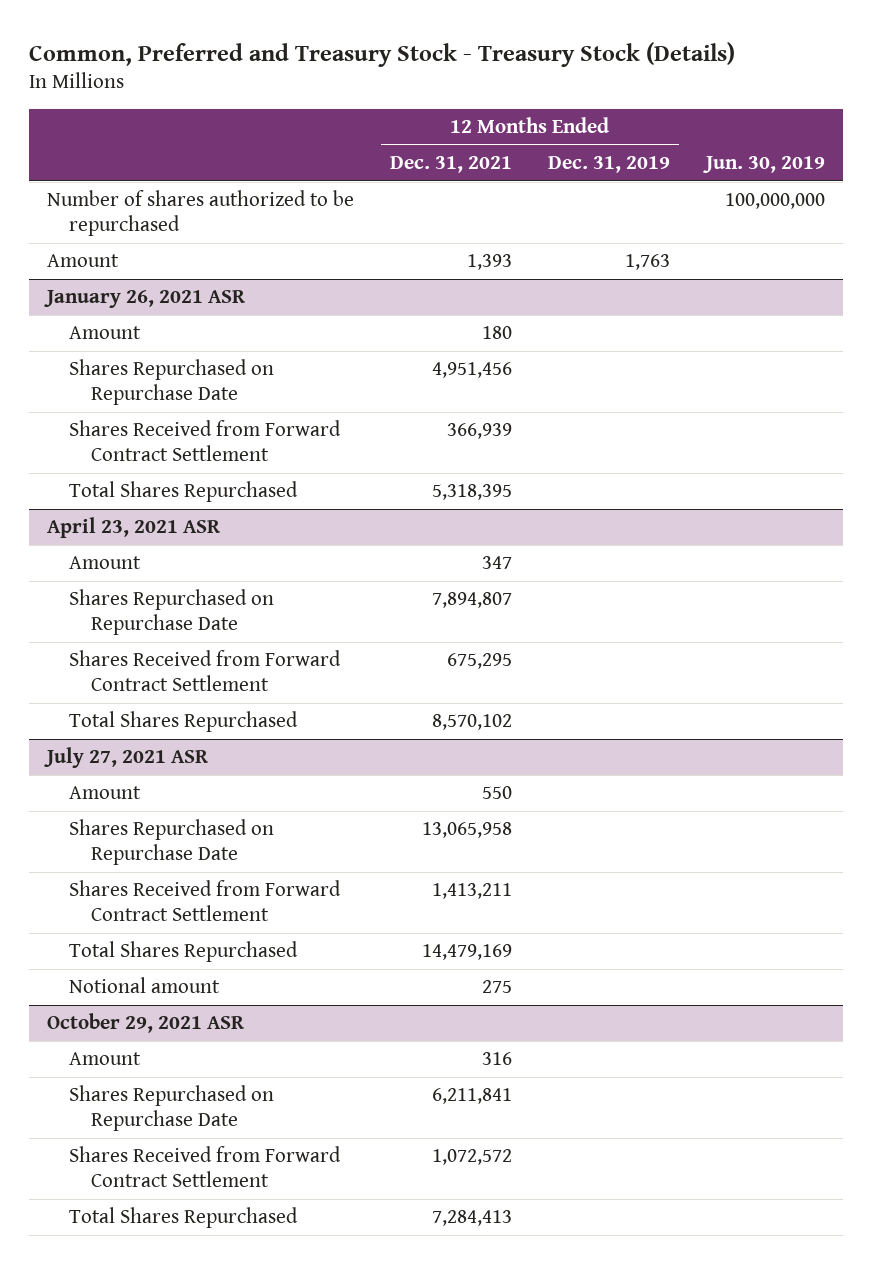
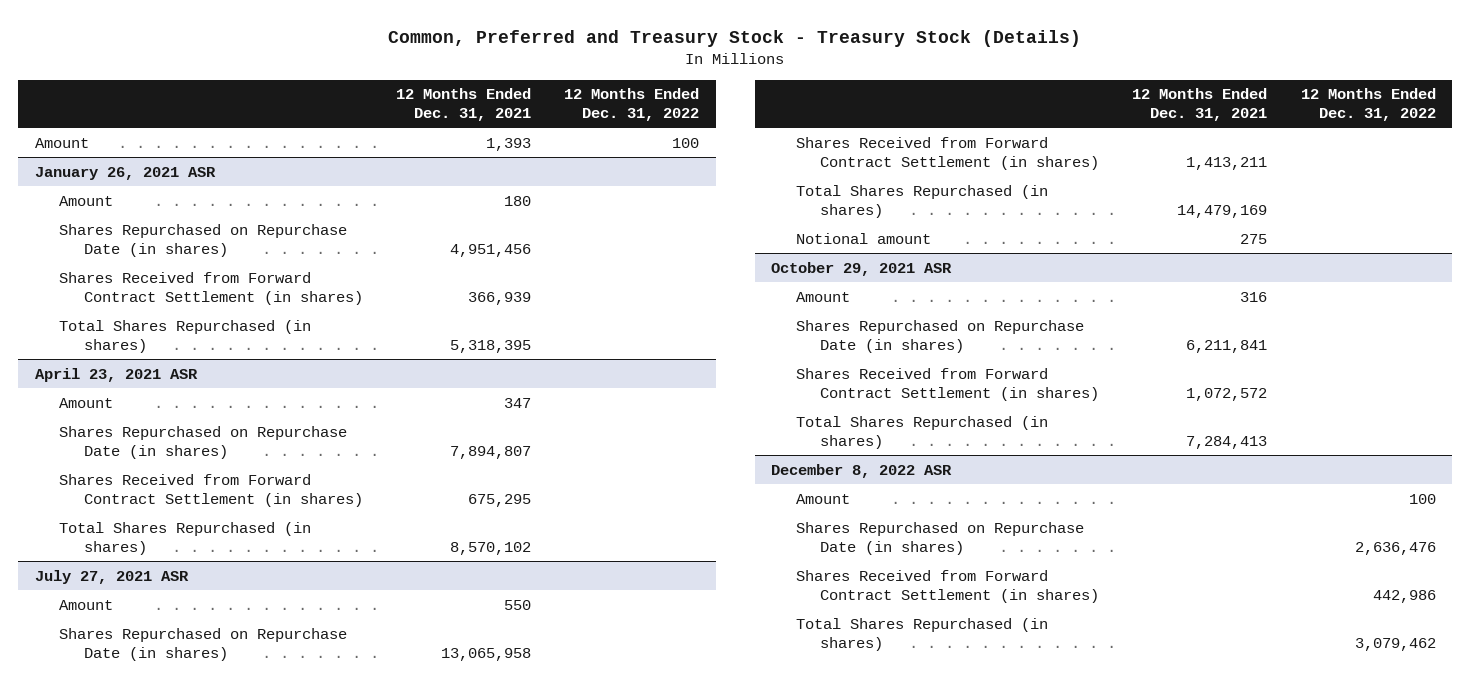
[547,156,670,174] Dec. 31, 2019 -> none
[702,156,825,174] Jun. 30, 2019 -> none
none -> [564,88,700,122] 12 Months Ended Dec. 31, 2022
[46,190,354,236] Number of shares authorized to be repurchased -> none
[68,359,274,405] Shares Repurchased on Repurchase Date -> [59,223,348,257] Shares Repurchased on Repurchase Date (in shares)
[68,420,341,461] Shares Received from Forward Contract Settlement -> [59,271,363,305] Shares Received from Forward Contract Settlement (in shares)
[68,481,298,503] Total Shares Repurchased -> [59,319,312,353] Total Shares Repurchased (in shares)
[68,589,274,635] Shares Repurchased on Repurchase Date -> [59,425,348,459] Shares Repurchased on Repurchase Date (in shares)
[68,650,341,691] Shares Received from Forward Contract Settlement -> [59,473,363,507] Shares Received from Forward Contract Settlement (in shares)
[68,711,298,733] Total Shares Repurchased -> [59,521,312,555] Total Shares Repurchased (in shares)
[68,819,274,865] Shares Repurchased on Repurchase Date -> [59,627,348,661] Shares Repurchased on Repurchase Date (in shares)
[68,880,341,921] Shares Received from Forward Contract Settlement -> [795,136,1100,170] Shares Received from Forward Contract Settlement (in shares)
[68,941,298,963] Total Shares Repurchased -> [795,184,1048,218] Total Shares Repurchased (in shares)
[68,1085,274,1131] Shares Repurchased on Repurchase Date -> [795,319,1084,353] Shares Repurchased on Repurchase Date (in shares)
[68,1146,341,1187] Shares Received from Forward Contract Settlement -> [795,367,1100,401] Shares Received from Forward Contract Settlement (in shares)
[68,1207,298,1229] Total Shares Repurchased -> [795,415,1048,449] Total Shares Repurchased (in shares)
none -> [771,463,953,478] December 8, 2022 ASR
none -> [795,493,850,504] Amount
none -> [795,521,1084,555] Shares Repurchased on Repurchase Date (in shares)
none -> [795,569,1100,603] Shares Received from Forward Contract Settlement (in shares)
none -> [795,617,1048,651] Total Shares Repurchased (in shares)

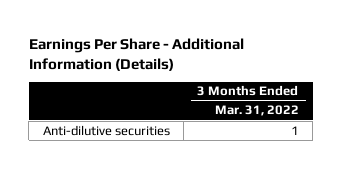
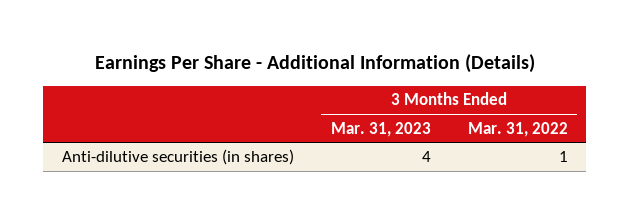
none -> [330,121,431,137] Mar. 31, 2023
[42,124,170,136] Anti-dilutive securities -> [61,149,294,166] Anti-dilutive securities (in shares)

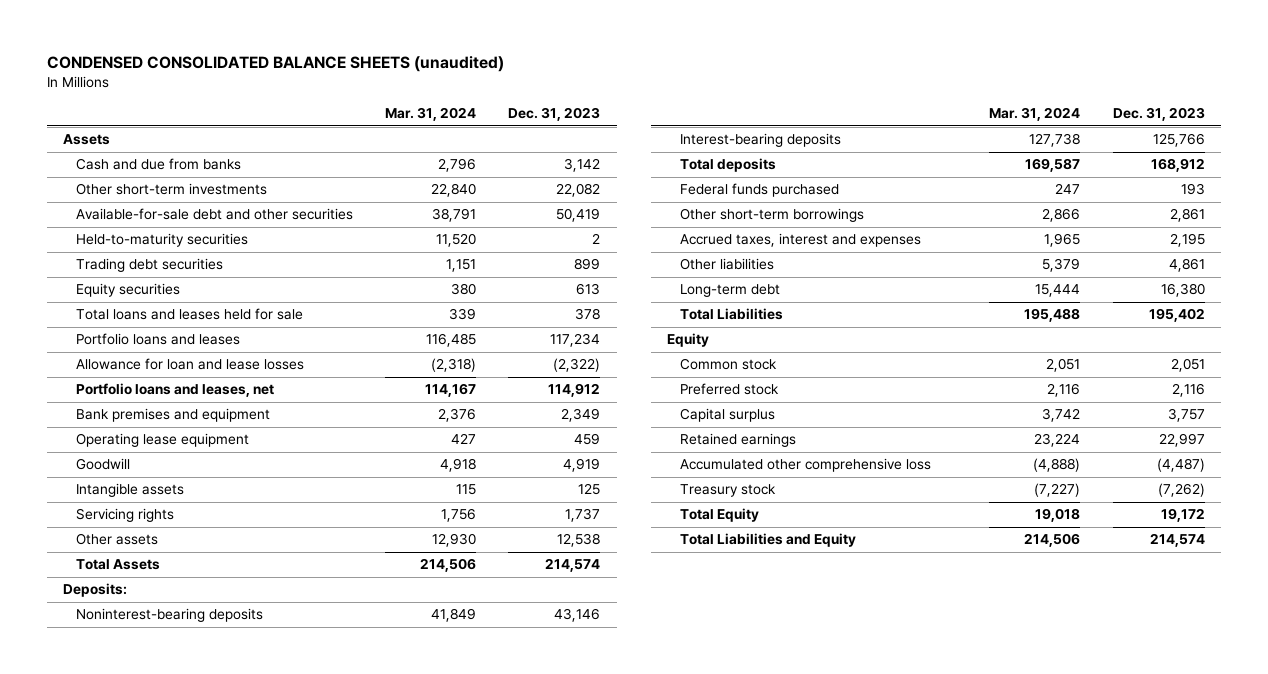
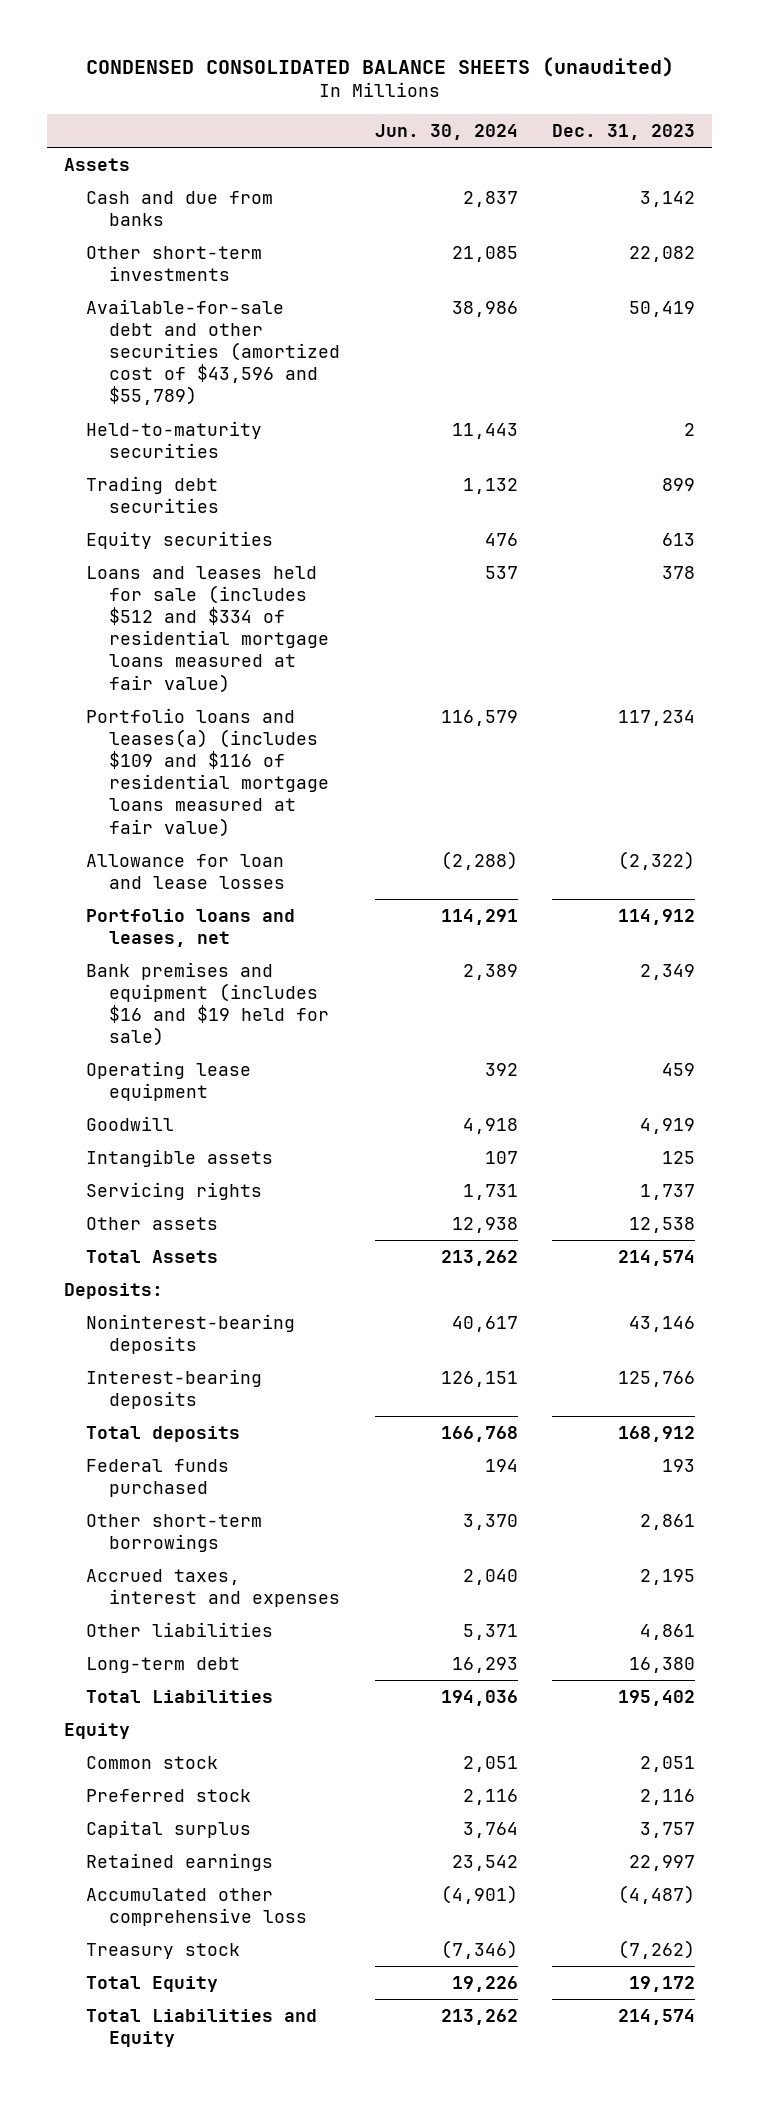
[384,107,476,122] Mar. 31, 2024 -> none
none -> [374,124,518,141] Jun. 30, 2024
[75,208,353,221] Available-for-sale debt and other securities -> [86,298,340,406] Available-for-sale debt and other securities (amortized cost of $43,596 and $55,789)
[75,308,303,321] Total loans and leases held for sale -> [86,565,329,693] Loans and leases held for sale (includes $512 and $334 of residential mortgage loans measured at fair value)
[75,333,240,346] Portfolio loans and leases -> [86,707,329,837] Portfolio loans and leases(a) (includes $109 and $116 of residential mortgage loans measured at fair value)
[75,408,270,423] Bank premises and equipment -> [86,961,329,1047] Bank premises and equipment (includes $16 and $19 held for sale)

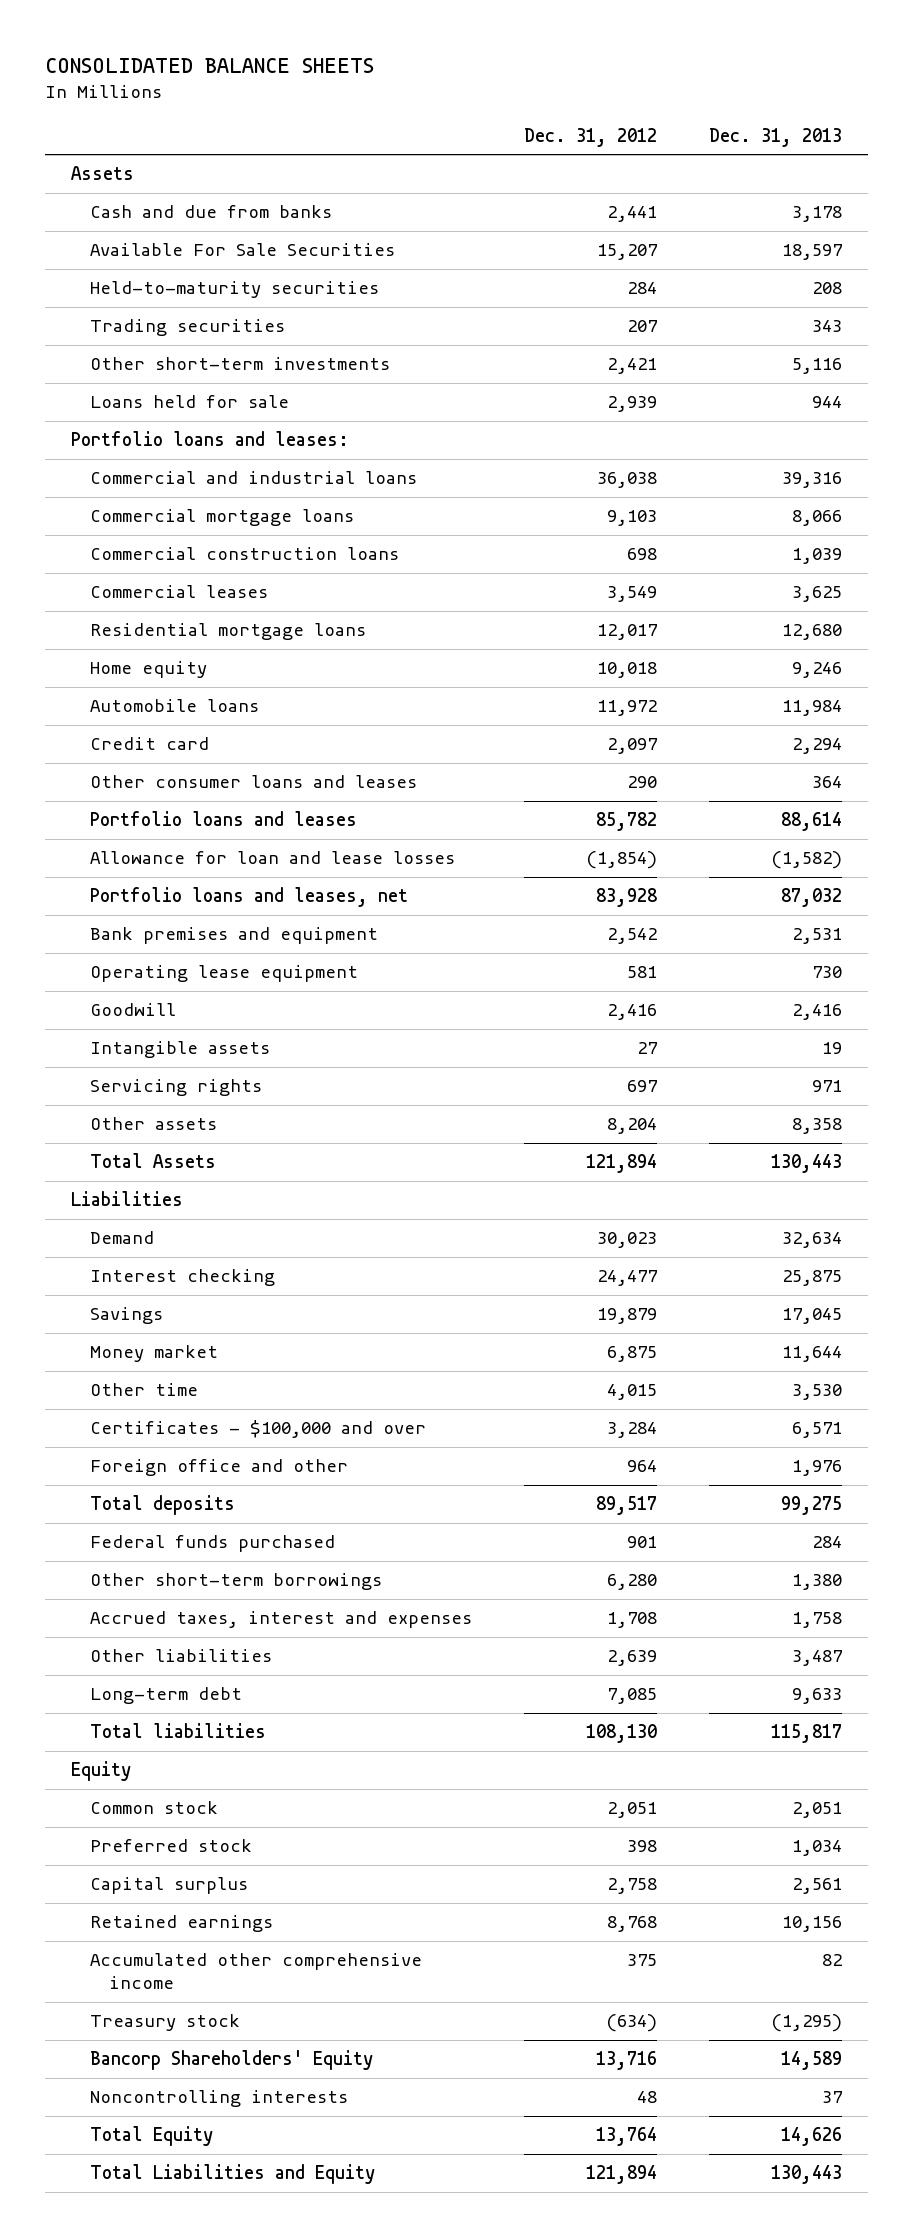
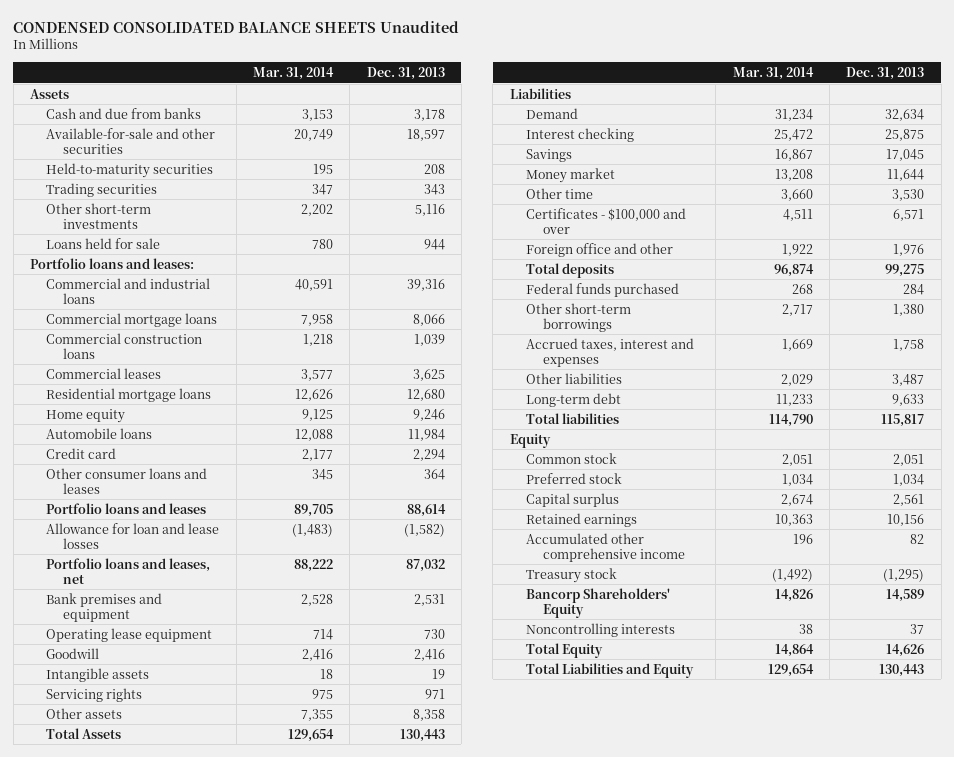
[44,58,374,74] CONSOLIDATED BALANCE SHEETS -> [13,20,460,33] CONDENSED CONSOLIDATED BALANCE SHEETS Unaudited
[523,127,657,147] Dec. 31, 2012 -> none
none -> [252,66,334,80] Mar. 31, 2014
[89,243,395,257] Available For Sale Securities -> [46,127,216,154] Available-for-sale and other securities

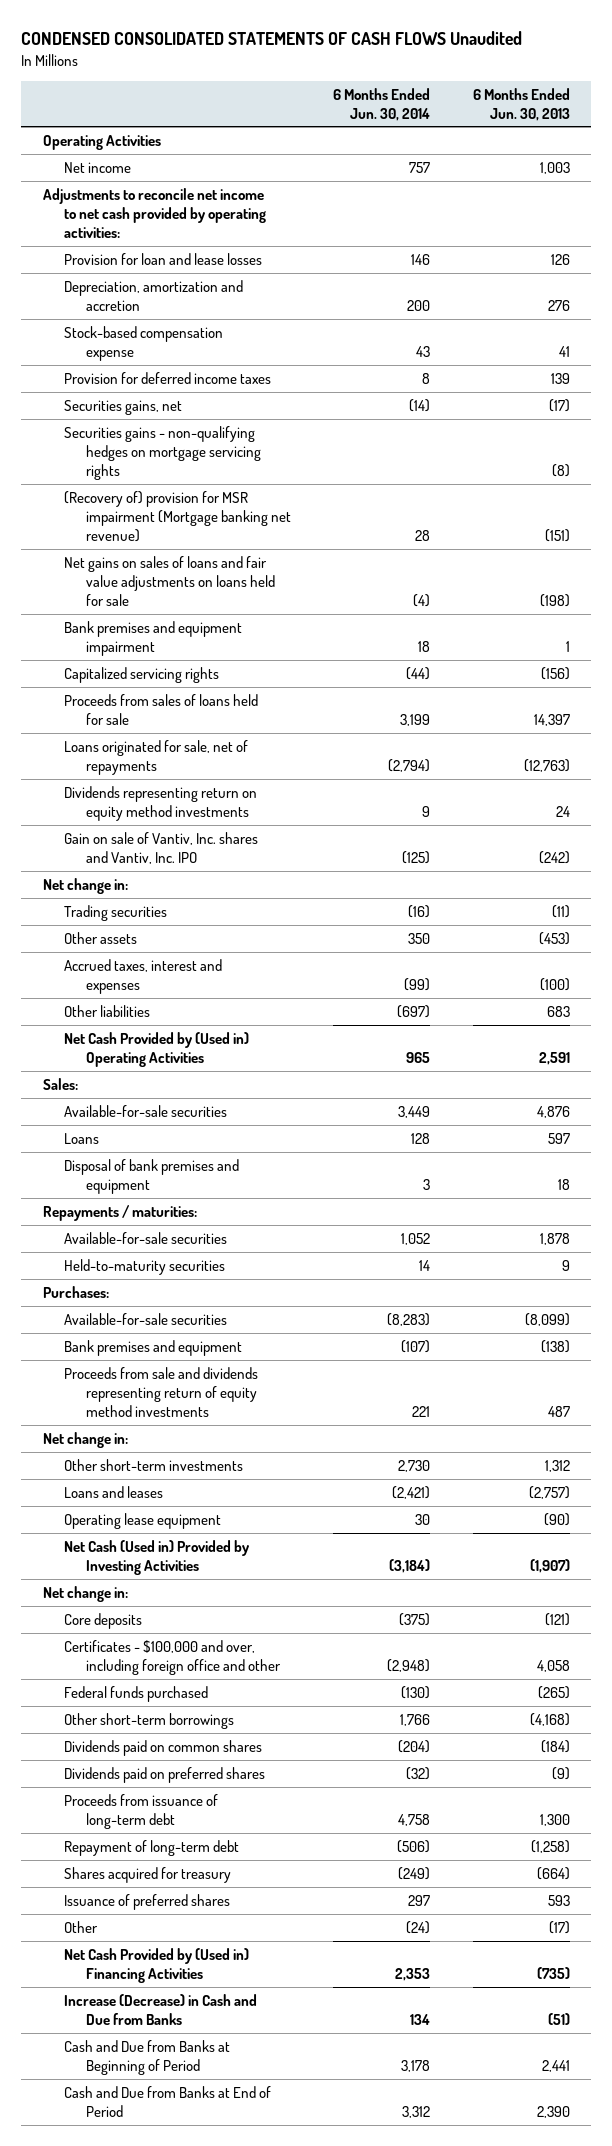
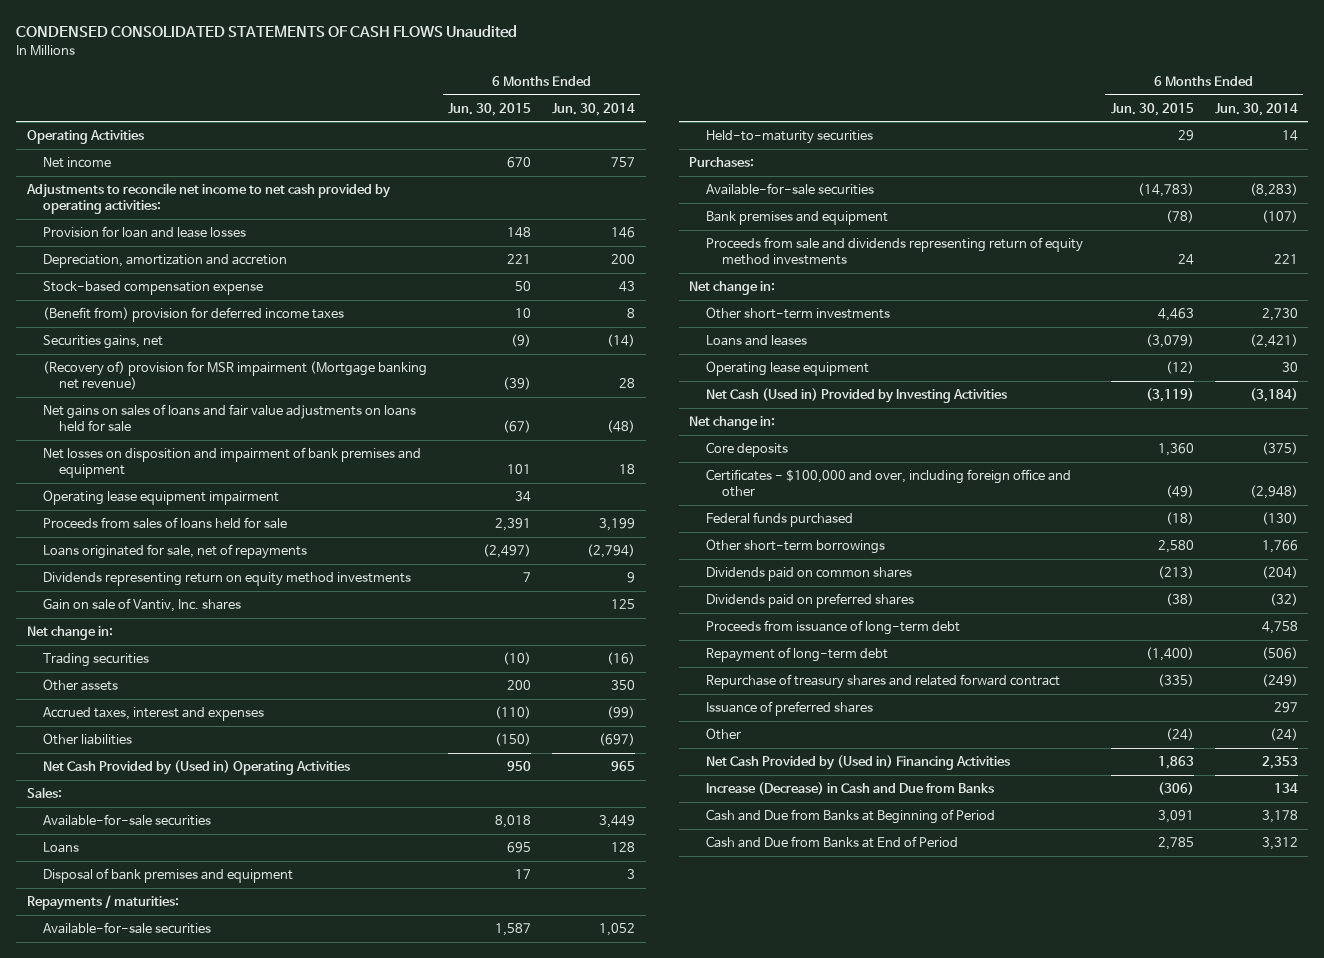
[472,87,570,121] 6 Months Ended Jun. 30, 2013 -> none
none -> [448,102,532,116] Jun. 30, 2015
[64,371,272,384] Provision for deferred income taxes -> [43,307,345,323] (Benefit from) provision for deferred income taxes
[64,425,262,480] Securities gains - non-qualifying hedges on mortgage servicing rights -> none
[64,666,220,683] Capitalized servicing rights -> none
[413,593,431,607] (4) -> [607,420,636,434] (48)
[64,620,243,656] Bank premises and equipment impairment -> [43,447,422,479] Net losses on disposition and impairment of bank premises and equipment
none -> [43,490,280,506] Operating lease equipment impairment
[64,831,259,864] Gain on sale of Vantiv, Inc. shares and Vantiv, Inc. IPO -> [43,598,242,613] Gain on sale of Vantiv, Inc. shares
[402,850,431,864] (125) -> [611,599,636,610] 125
[64,1866,232,1883] Shares acquired for treasury -> [705,674,1060,690] Repurchase of treasury shares and related forward contract

